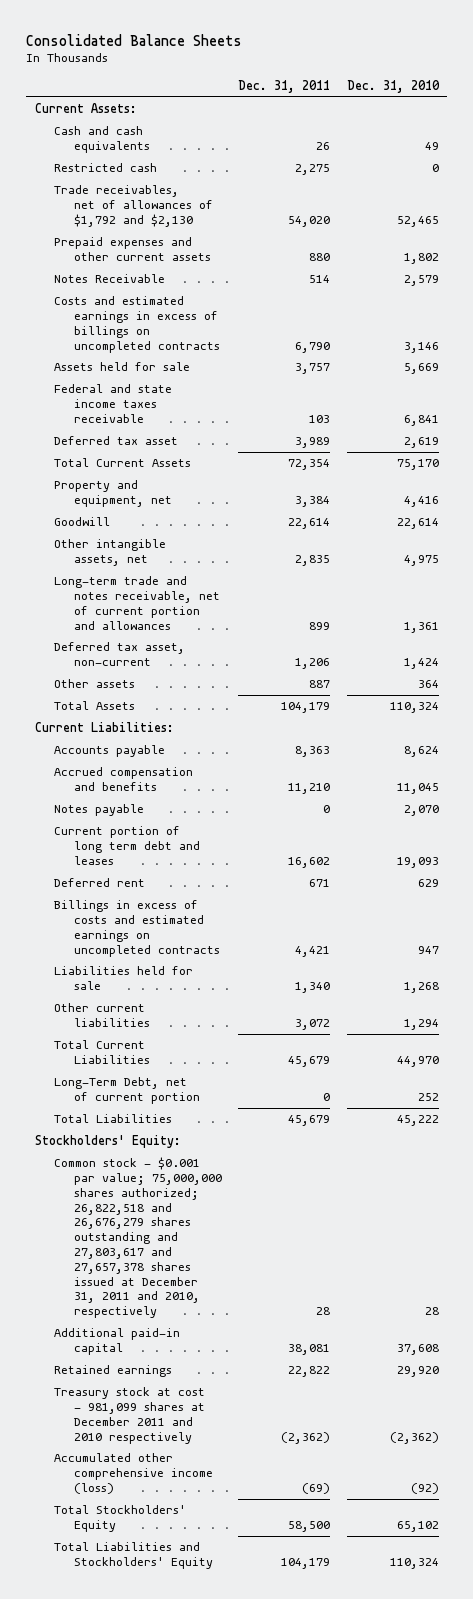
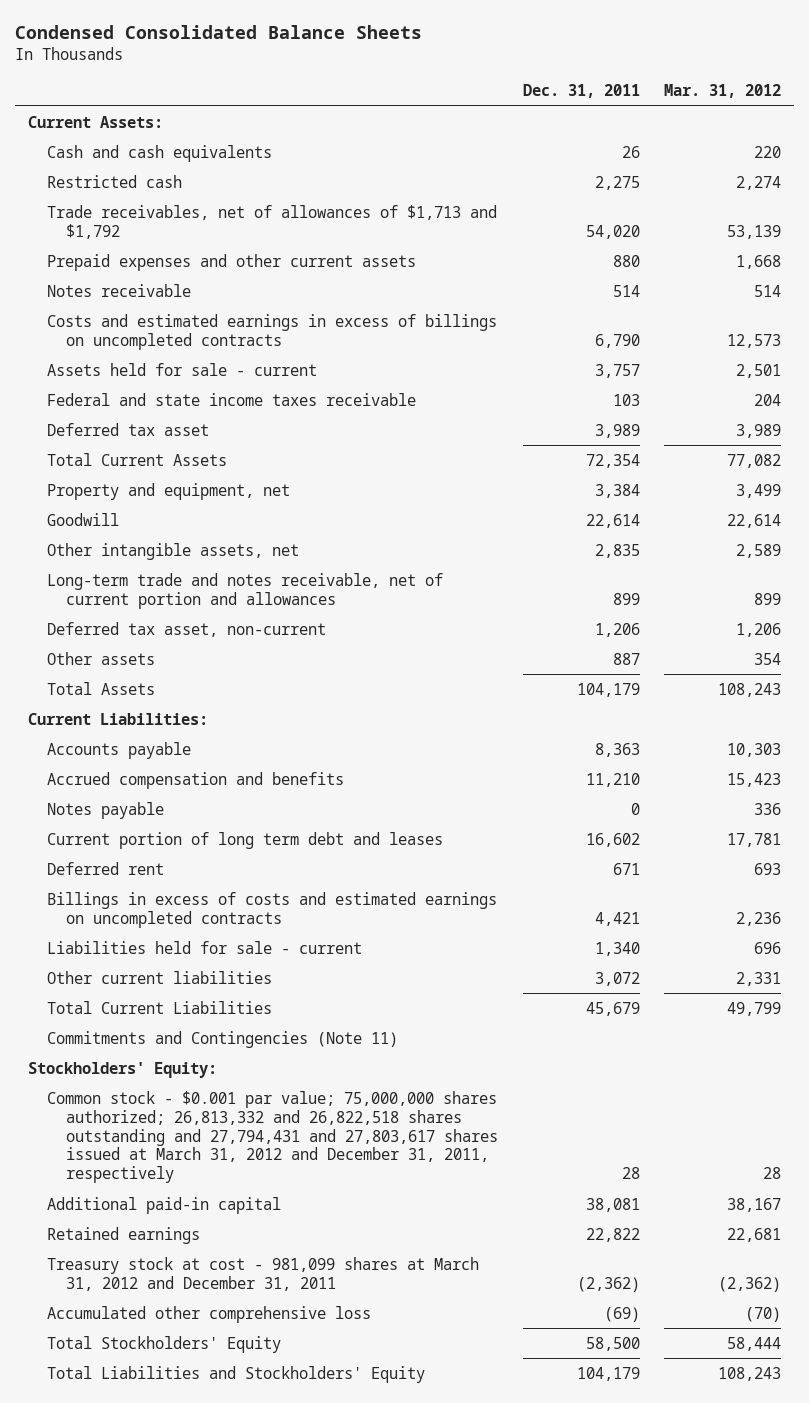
[26,33,243,46] Consolidated Balance Sheets -> [15,25,423,40] Condensed Consolidated Balance Sheets
[346,80,440,94] Dec. 31, 2010 -> none
none -> [664,84,782,99] Mar. 31, 2012
[54,185,213,227] Trade receivables, net of allowances of $1,792 and $2,130 -> [46,204,497,239] Trade receivables, net of allowances of $1,713 and $1,792
[54,274,166,284] Notes Receivable -> [46,283,191,297] Notes receivable
[54,362,191,372] Assets held for sale -> [46,362,317,376] Assets held for sale - current
[54,966,194,991] Liabilities held for sale -> [46,940,362,954] Liabilities held for sale - current
[54,1077,200,1105] Long-Term Debt, net of current portion -> none
[54,1114,173,1124] Total Liabilities -> none
none -> [46,1030,398,1048] Commitments and Contingencies (Note 11)
[54,1157,222,1319] Common stock - $0.001 par value; 75,000,000 shares authorized; 26,822,518 and 26,676,279 shares outstanding and 27,803,617 and 27,657,378 shares issued at December 31, 2011 and 2010, respectively -> [46,1090,498,1184] Common stock - $0.001 par value; 75,000,000 shares authorized; 26,813,332 and 26,822,518 shares outstanding and 27,794,431 and 27,803,617 shares issued at March 31, 2012 and December 31, 2011, respectively
[54,1387,206,1444] Treasury stock at cost - 981,099 shares at December 2011 and 2010 respectively -> [46,1256,479,1291] Treasury stock at cost - 981,099 shares at March 31, 2012 and December 31, 2011
[54,1453,213,1494] Accumulated other comprehensive income (loss) -> [46,1305,371,1323] Accumulated other comprehensive loss

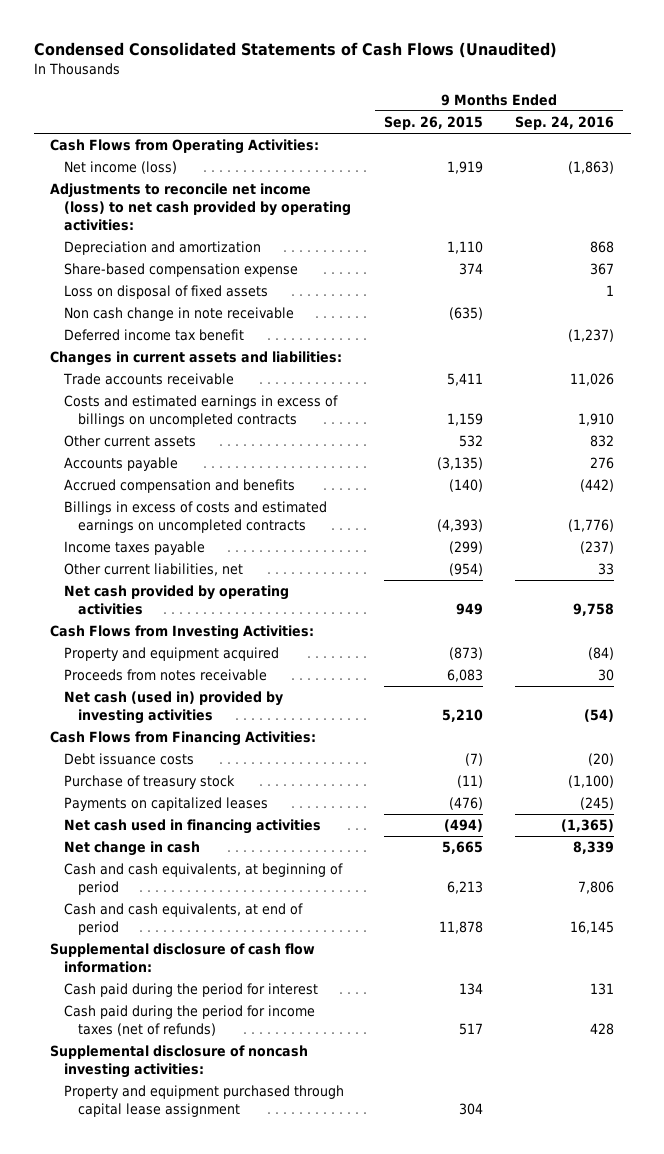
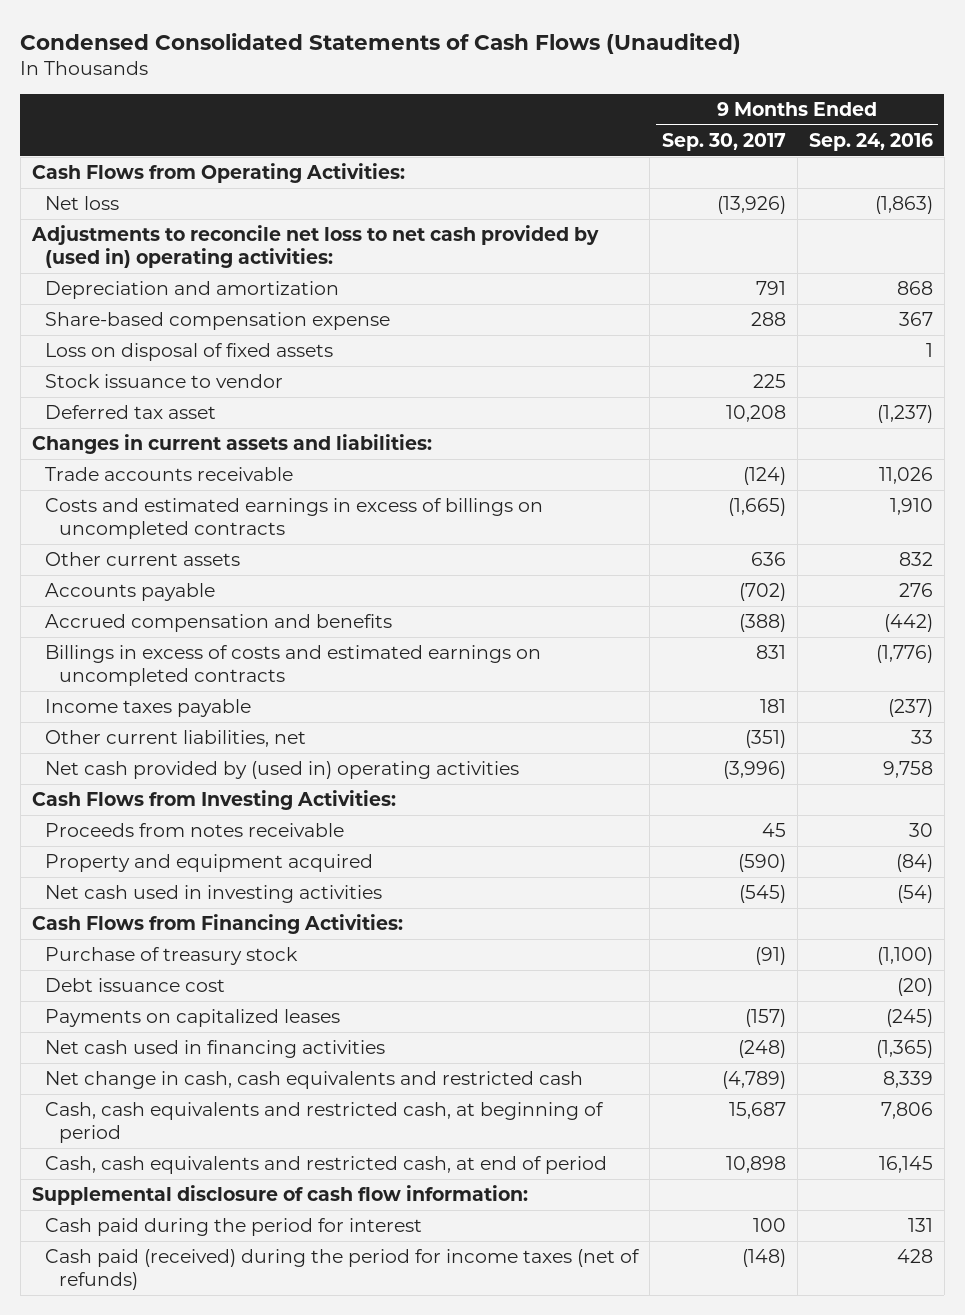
[383,115,483,130] Sep. 26, 2015 -> none
none -> [661,132,786,151] Sep. 30, 2017
[63,161,177,175] Net income (loss) -> [45,196,120,211] Net loss
[49,183,351,232] Adjustments to reconcile net income (loss) to net cash provided by operating activities: -> [30,225,599,268] Adjustments to reconcile net loss to net cash provided by (used in) operating activities:
[63,307,294,322] Non cash change in note receivable -> none
none -> [45,374,284,389] Stock issuance to vendor
[63,329,244,342] Deferred income tax benefit -> [45,405,217,420] Deferred tax asset
[63,585,289,616] Net cash provided by operating activities -> [45,761,520,780] Net cash provided by (used in) operating activities
[63,647,279,662] Property and equipment acquired -> [45,854,374,873] Property and equipment acquired
[63,691,283,725] Net cash (used in) provided by investing activities -> [45,885,383,904] Net cash used in investing activities
[63,753,194,766] Debt issuance costs -> none
none -> [45,978,226,993] Debt issuance cost
[63,841,200,857] Net change in cash -> [45,1071,584,1090] Net change in cash, cash equivalents and restricted cash
[63,863,343,896] Cash and cash equivalents, at beginning of period -> [45,1102,605,1143] Cash, cash equivalents and restricted cash, at beginning of period
[63,903,303,936] Cash and cash equivalents, at end of period -> [45,1156,608,1175] Cash, cash equivalents and restricted cash, at end of period
[49,1045,308,1079] Supplemental disclosure of noncash investing activities: -> none
[63,1085,344,1118] Property and equipment purchased through capital lease assignment -> none
[63,1005,315,1037] Cash paid during the period for income taxes (net of refunds) -> [45,1249,641,1290] Cash paid (received) during the period for income taxes (net of refunds)

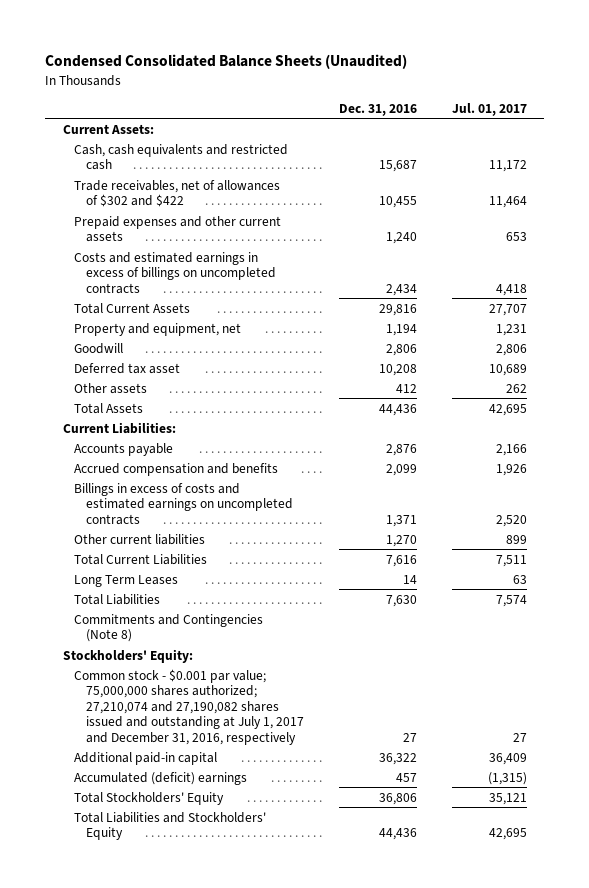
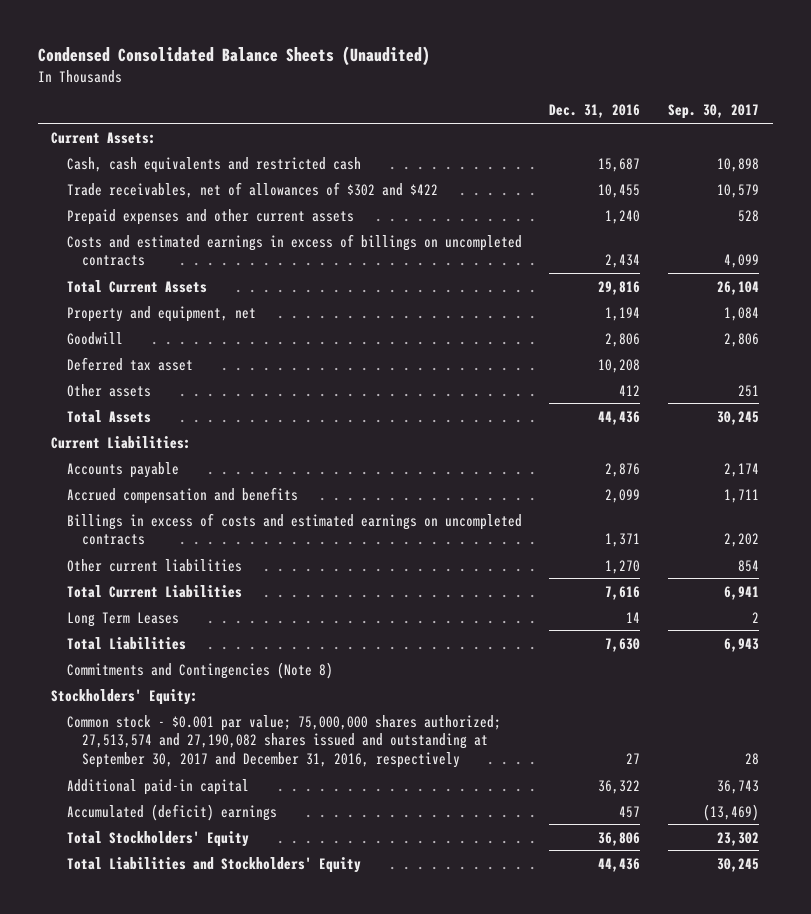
[451,102,527,116] Jul. 01, 2017 -> none
none -> [668,104,760,120] Sep. 30, 2017
[74,668,305,745] Common stock - $0.001 par value; 75,000,000 shares authorized; 27,210,074 and 27,190,082 shares issued and outstanding at July 1, 2017 and December 31, 2016, respectively -> [66,714,501,769] Common stock - $0.001 par value; 75,000,000 shares authorized; 27,513,574 and 27,190,082 shares issued and outstanding at September 30, 2017 and December 31, 2016, respectively

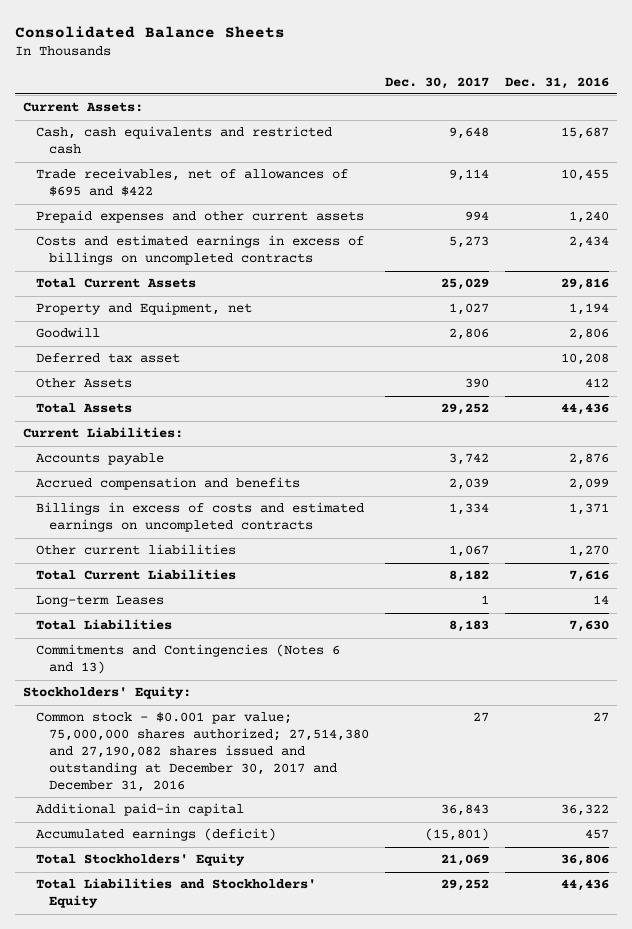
[37,46,430,67] Condensed Consolidated Balance Sheets (Unaudited) -> [15,25,286,38] Consolidated Balance Sheets
[668,104,760,120] Sep. 30, 2017 -> none
none -> [385,76,490,89] Dec. 30, 2017
[66,181,438,198] Trade receivables, net of allowances of $302 and $422 -> [36,168,349,197] Trade receivables, net of allowances of $695 and $422
[66,305,256,322] Property and equipment, net -> [36,302,253,316] Property and Equipment, net
[66,383,151,397] Other assets -> [36,378,133,389] Other Assets
[66,611,179,627] Long Term Leases -> [36,595,165,608] Long-term Leases
[66,661,333,679] Commitments and Contingencies (Note 8) -> [36,644,341,675] Commitments and Contingencies (Notes 6 and 13)
[66,714,501,769] Common stock - $0.001 par value; 75,000,000 shares authorized; 27,513,574 and 27,190,082 shares issued and outstanding at September 30, 2017 and December 31, 2016, respectively -> [36,712,370,792] Common stock - $0.001 par value; 75,000,000 shares authorized; 27,514,380 and 27,190,082 shares issued and outstanding at December 30, 2017 and December 31, 2016
[66,803,277,821] Accumulated (deficit) earnings -> [36,828,277,842] Accumulated earnings (deficit)

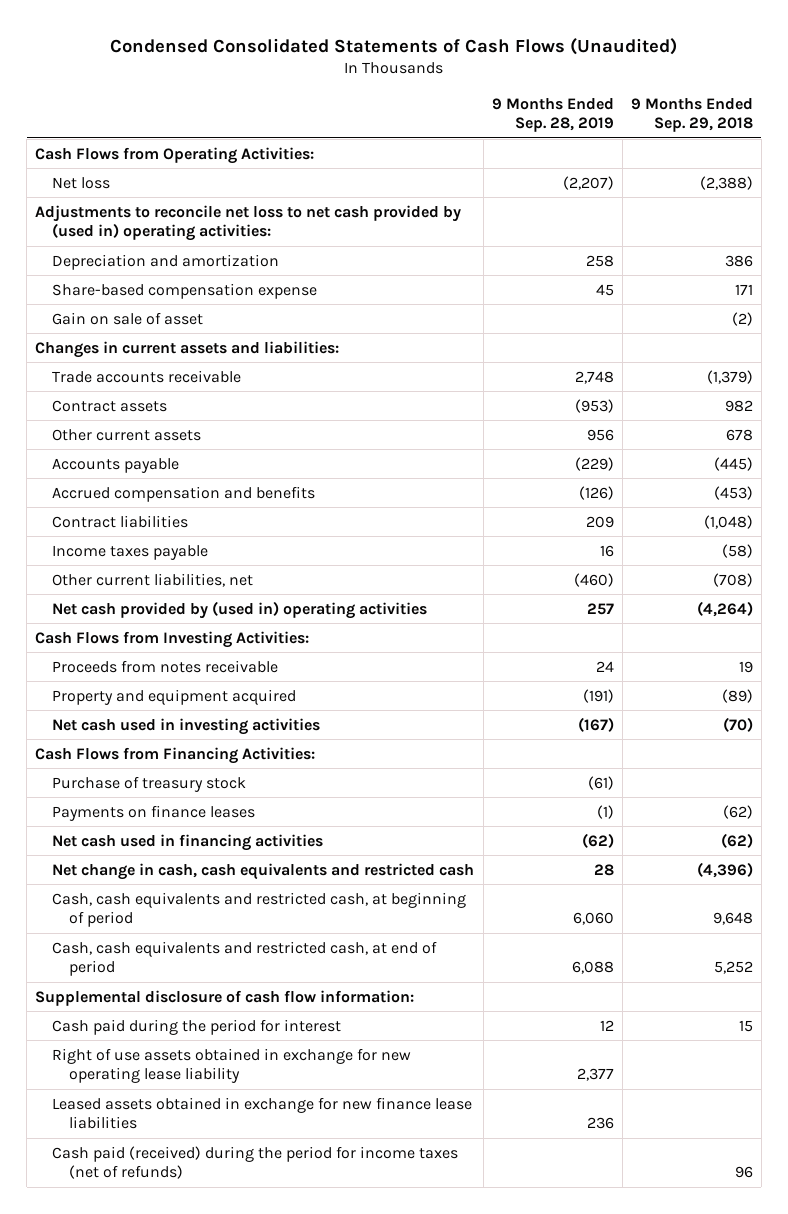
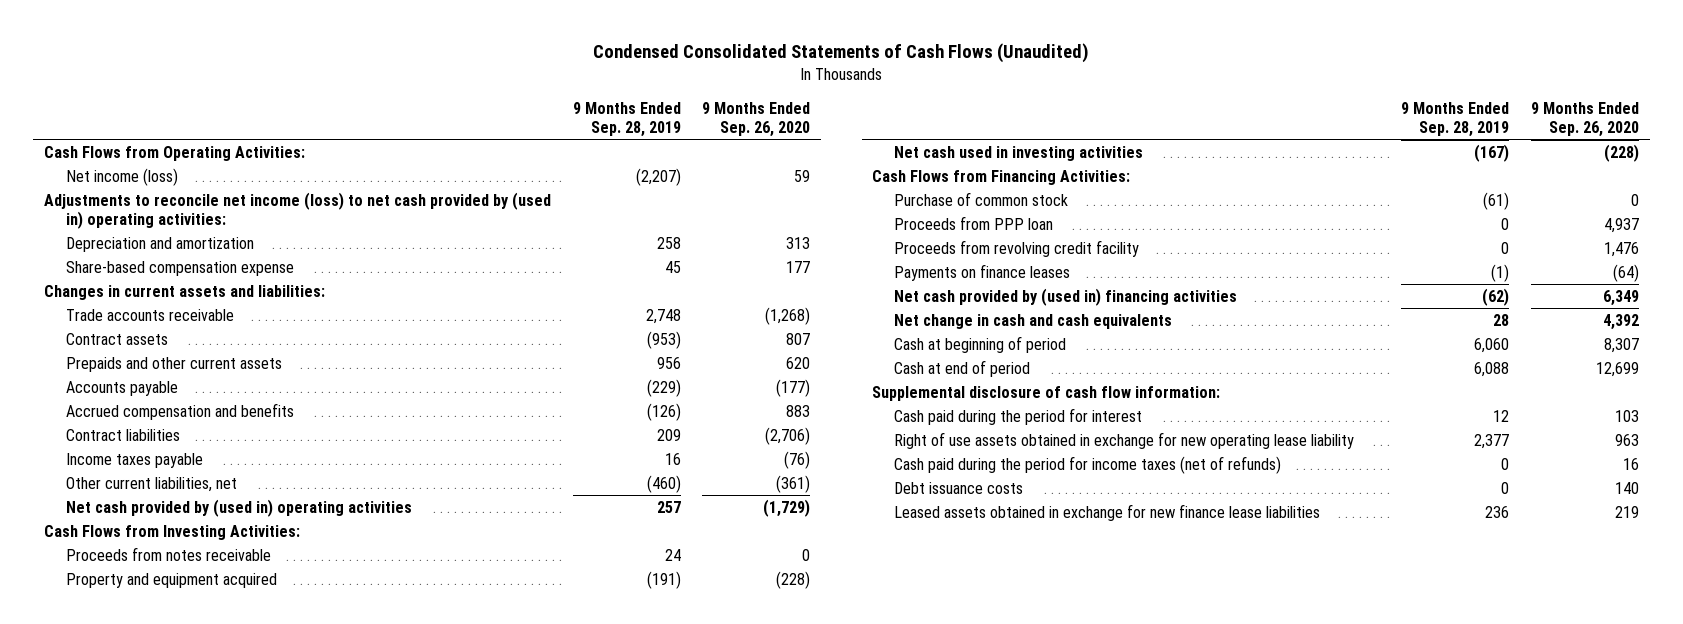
[630,97,753,132] 9 Months Ended Sep. 29, 2018 -> none
none -> [702,101,811,138] 9 Months Ended Sep. 26, 2020
[52,176,111,189] Net loss -> [65,167,178,186] Net income (loss)
[35,204,462,241] Adjustments to reconcile net loss to net cash provided by (used in) operating activities: -> [44,191,552,230] Adjustments to reconcile net income (loss) to net cash provided by (used in) operating activities:
[52,311,204,325] Gain on sale of asset -> none
[52,428,202,441] Other current assets -> [65,356,282,372] Prepaids and other current assets
[52,775,247,792] Purchase of treasury stock -> [893,191,1068,206] Purchase of common stock
none -> [893,215,1053,230] Proceeds from PPP loan
none -> [893,239,1139,257] Proceeds from revolving credit facility
[52,833,324,851] Net cash used in financing activities -> [893,287,1237,306] Net cash provided by (used in) financing activities
[52,862,475,880] Net change in cash, cash equivalents and restricted cash -> [893,313,1172,329] Net change in cash and cash equivalents
[52,891,467,927] Cash, cash equivalents and restricted cash, at beginning of period -> [893,335,1066,353] Cash at beginning of period
[52,940,438,976] Cash, cash equivalents and restricted cash, at end of period -> [893,359,1030,377] Cash at end of period
none -> [893,455,1281,474] Cash paid during the period for income taxes (net of refunds)
none -> [893,481,1023,494] Debt issuance costs
[52,1145,459,1179] Cash paid (received) during the period for income taxes (net of refunds) -> none

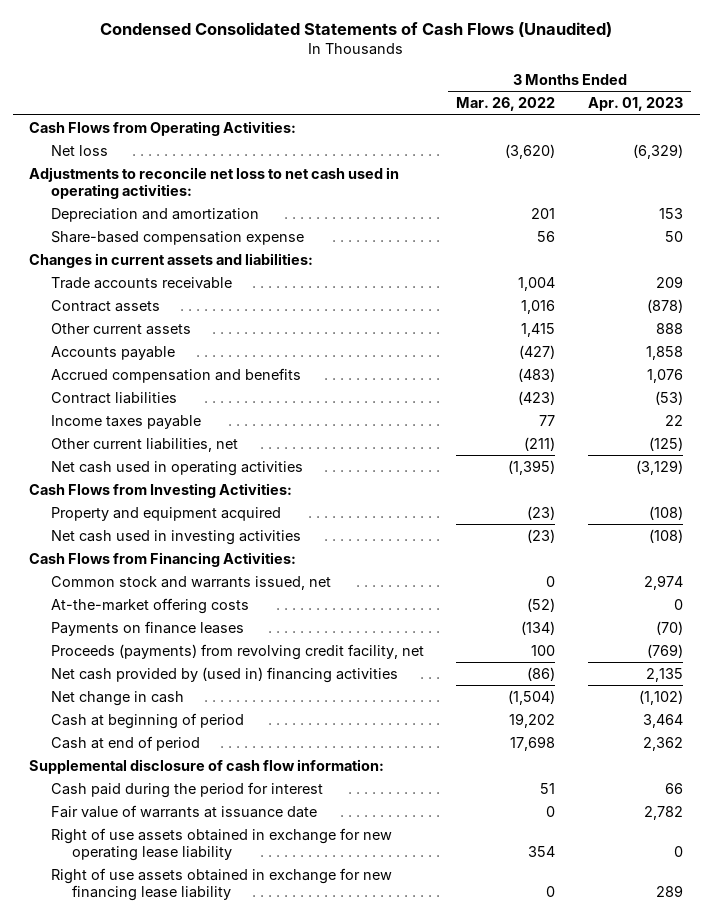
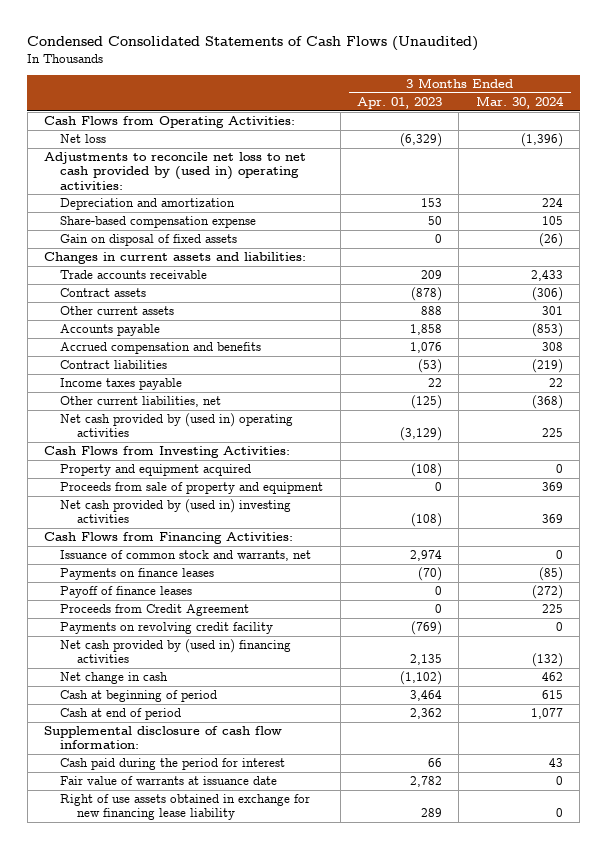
[456,97,556,112] Mar. 26, 2022 -> none
none -> [475,96,564,110] Mar. 30, 2024
[29,166,400,200] Adjustments to reconcile net loss to net cash used in operating activities: -> [44,152,307,190] Adjustments to reconcile net loss to net cash provided by (used in) operating activities:
none -> [60,234,238,247] Gain on disposal of fixed assets
[50,460,303,476] Net cash used in operating activities -> [60,413,294,438] Net cash provided by (used in) operating activities
none -> [60,482,324,495] Proceeds from sale of property and equipment
[50,529,301,545] Net cash used in investing activities -> [60,499,292,524] Net cash provided by (used in) investing activities
[50,597,249,614] At-the-market offering costs -> none
[50,575,331,590] Common stock and warrants issued, net -> [60,550,312,562] Issuance of common stock and warrants, net
none -> [60,586,193,599] Payoff of finance leases
none -> [60,604,250,617] Proceeds from Credit Agreement
[50,643,424,660] Proceeds (payments) from revolving credit facility, net -> [60,622,274,635] Payments on revolving credit facility
[50,827,392,862] Right of use assets obtained in exchange for new operating lease liability -> none

